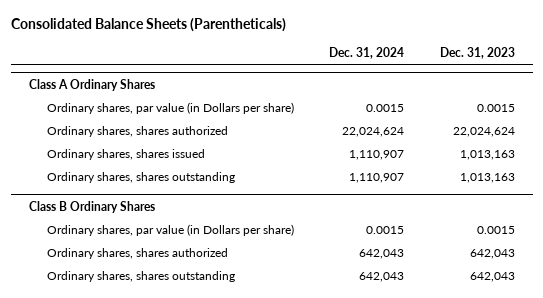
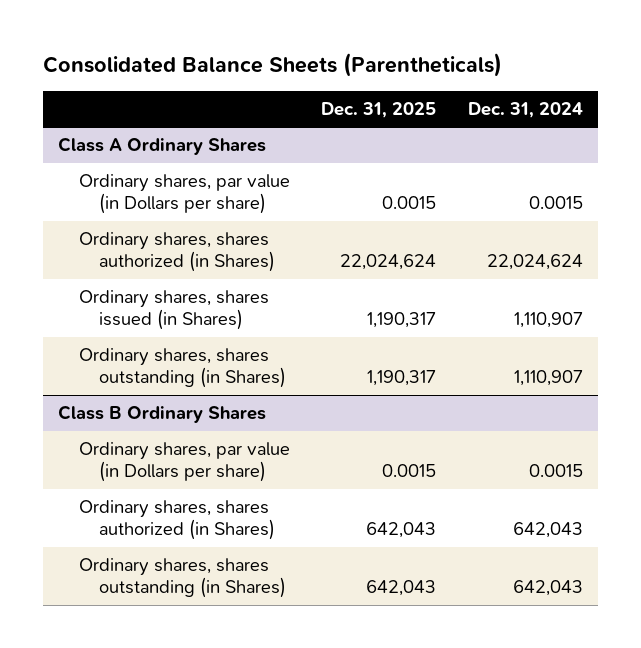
[439,47,515,60] Dec. 31, 2023 -> none
none -> [321,101,437,118] Dec. 31, 2025
[46,125,228,137] Ordinary shares, shares authorized -> [78,232,276,273] Ordinary shares, shares authorized (in Shares)
[46,148,205,160] Ordinary shares, shares issued -> [78,290,269,331] Ordinary shares, shares issued (in Shares)
[46,171,235,183] Ordinary shares, shares outstanding -> [78,348,287,389] Ordinary shares, shares outstanding (in Shares)
[46,247,228,259] Ordinary shares, shares authorized -> [78,500,276,541] Ordinary shares, shares authorized (in Shares)
[46,270,235,282] Ordinary shares, shares outstanding -> [78,558,287,599] Ordinary shares, shares outstanding (in Shares)

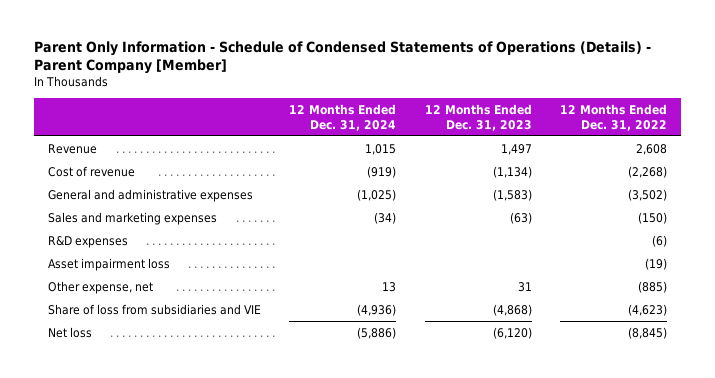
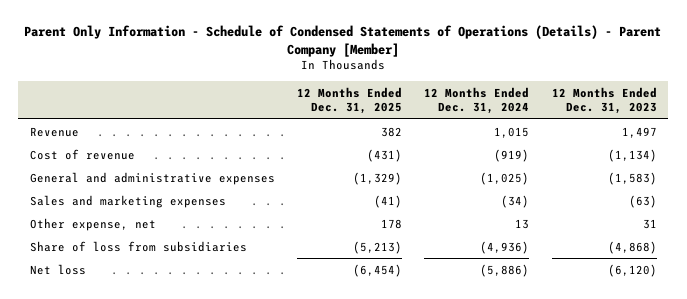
[559,103,667,131] 12 Months Ended Dec. 31, 2022 -> none
none -> [297,86,403,115] 12 Months Ended Dec. 31, 2025
[48,235,129,248] R&D expenses -> none
[48,257,171,271] Asset impairment loss -> none
[48,303,262,315] Share of loss from subsidiaries and VIE -> [29,240,247,252] Share of loss from subsidiaries

